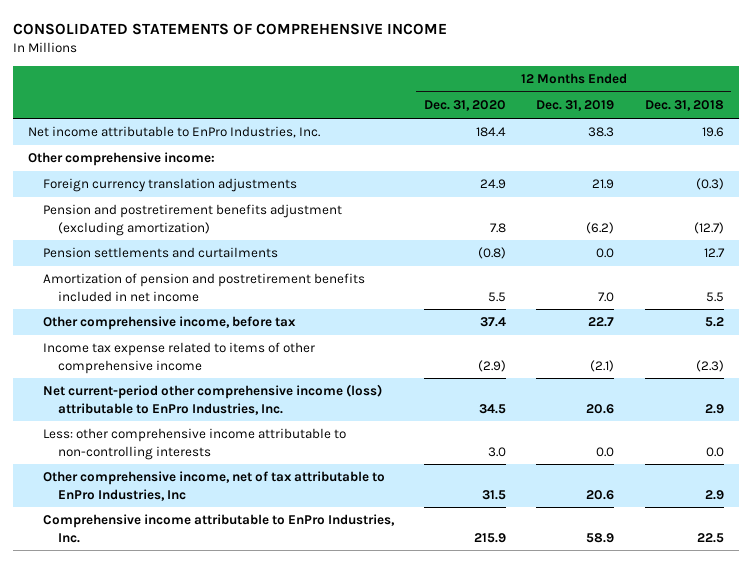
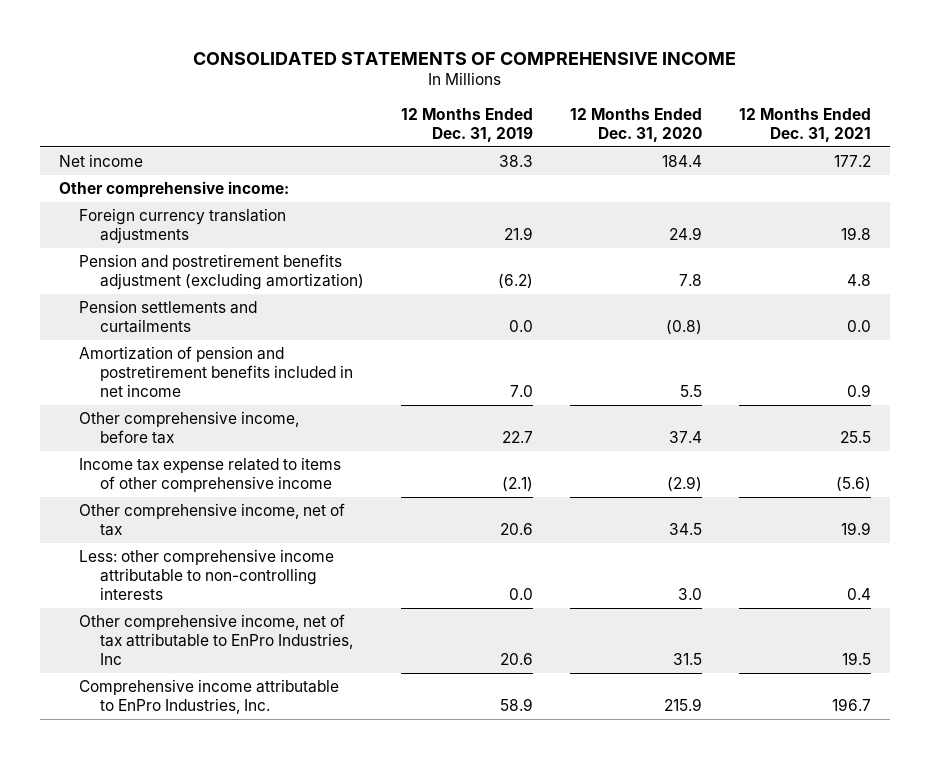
[644,100,724,112] Dec. 31, 2018 -> none
none -> [739,108,872,143] 12 Months Ended Dec. 31, 2021
[27,126,320,139] Net income attributable to EnPro Industries, Inc. -> [59,154,144,168] Net income
[42,384,382,415] Net current-period other comprehensive income (loss) attributable to EnPro Industries, Inc. -> [79,503,346,537] Other comprehensive income, net of tax

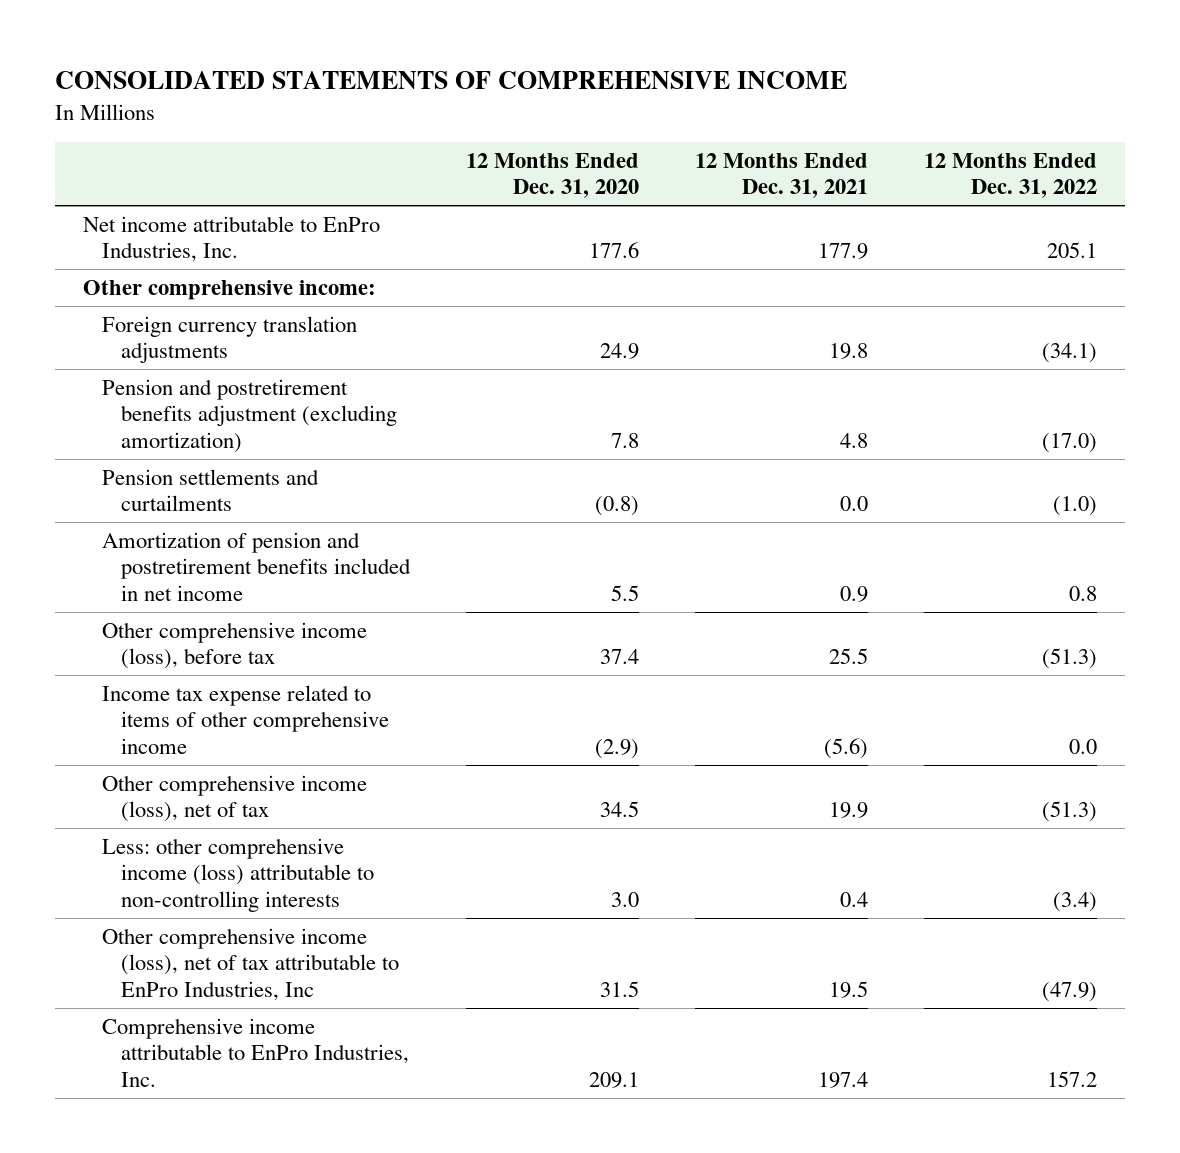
[400,108,533,143] 12 Months Ended Dec. 31, 2019 -> none
none -> [924,152,1098,199] 12 Months Ended Dec. 31, 2022
[59,154,144,168] Net income -> [82,215,380,263] Net income attributable to EnPro Industries, Inc.
[662,155,703,168] 184.4 -> [588,242,639,259] 177.6
[834,155,872,168] 177.2 -> [817,243,868,260] 177.9
[79,411,300,445] Other comprehensive income, before tax -> [101,621,367,670] Other comprehensive income (loss), before tax
[79,503,346,537] Other comprehensive income, net of tax -> [101,774,367,823] Other comprehensive income (loss), net of tax
[79,549,335,600] Less: other comprehensive income attributable to non-controlling interests -> [101,837,374,912] Less: other comprehensive income (loss) attributable to non-controlling interests
[79,614,353,665] Other comprehensive income, net of tax attributable to EnPro Industries, Inc -> [101,927,399,1001] Other comprehensive income (loss), net of tax attributable to EnPro Industries, Inc
[664,698,703,712] 215.9 -> [588,1071,639,1088] 209.1
[832,698,872,712] 196.7 -> [817,1071,868,1088] 197.4

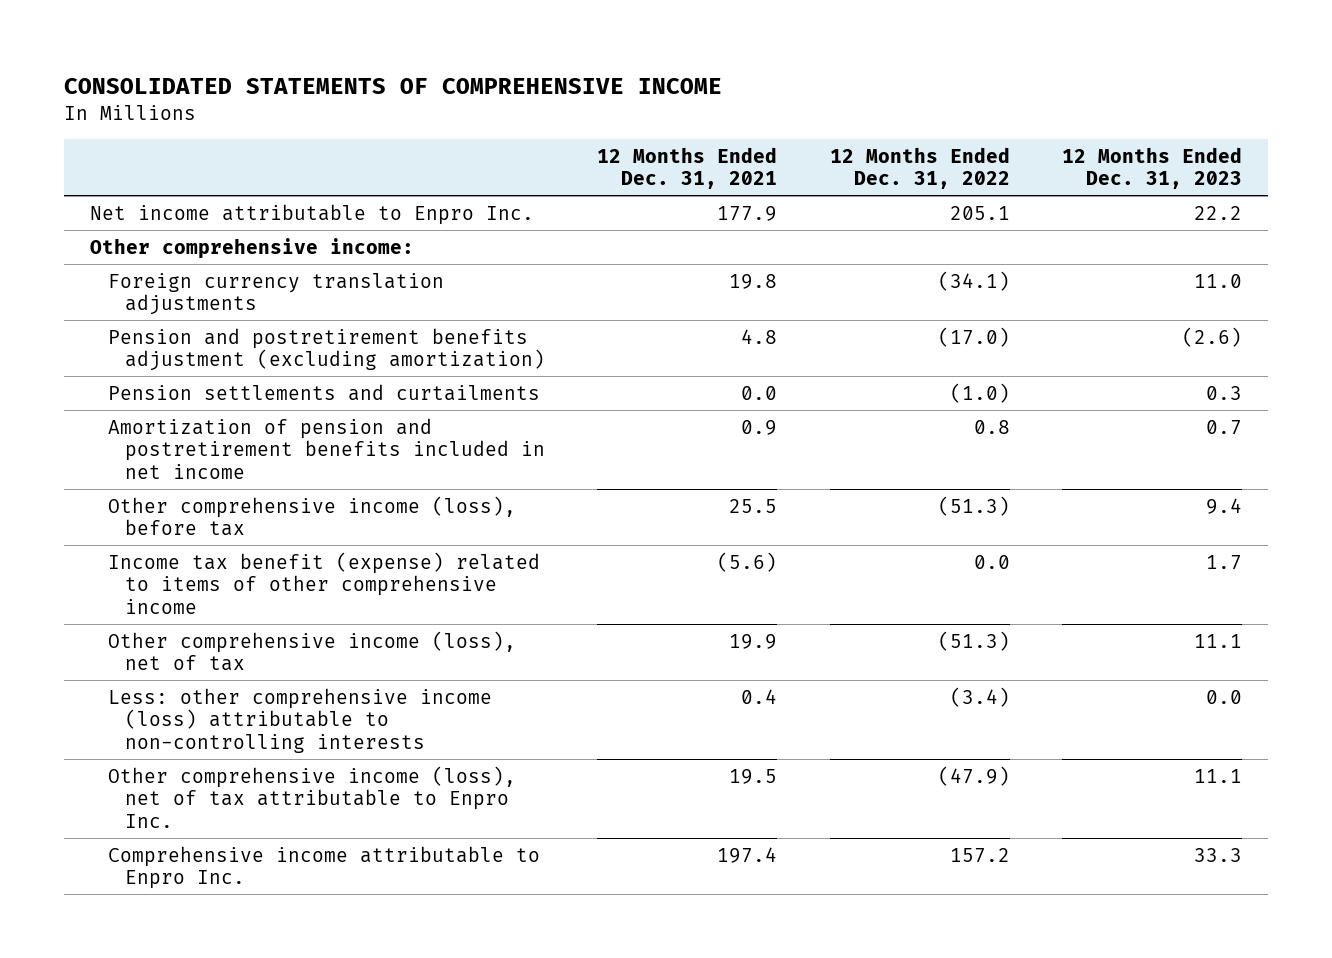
[465,152,639,199] 12 Months Ended Dec. 31, 2020 -> none
none -> [1061,146,1242,189] 12 Months Ended Dec. 31, 2023
[82,215,380,263] Net income attributable to EnPro Industries, Inc. -> [89,203,534,225] Net income attributable to Enpro Inc.
[101,684,389,754] Income tax expense related to items of other comprehensive income -> [107,551,540,614] Income tax benefit (expense) related to items of other comprehensive income
[101,927,399,1001] Other comprehensive income (loss), net of tax attributable to EnPro Industries, Inc -> [107,765,516,828] Other comprehensive income (loss), net of tax attributable to Enpro Inc.
[101,1017,409,1087] Comprehensive income attributable to EnPro Industries, Inc. -> [107,845,540,890] Comprehensive income attributable to Enpro Inc.

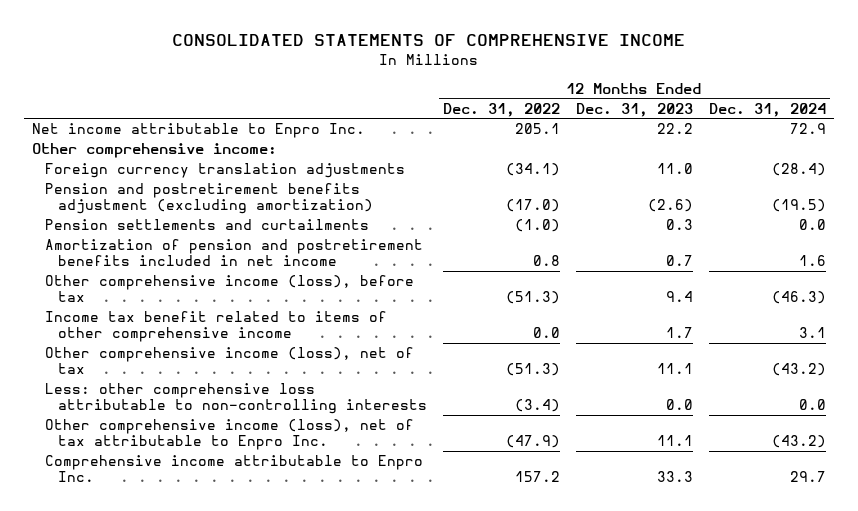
[597,146,778,189] 12 Months Ended Dec. 31, 2021 -> none
none -> [708,102,826,117] Dec. 31, 2024
[107,551,540,614] Income tax benefit (expense) related to items of other comprehensive income -> [44,311,387,343] Income tax benefit related to items of other comprehensive income
[107,687,492,753] Less: other comprehensive income (loss) attributable to non-controlling interests -> [44,383,427,415] Less: other comprehensive loss attributable to non-controlling interests

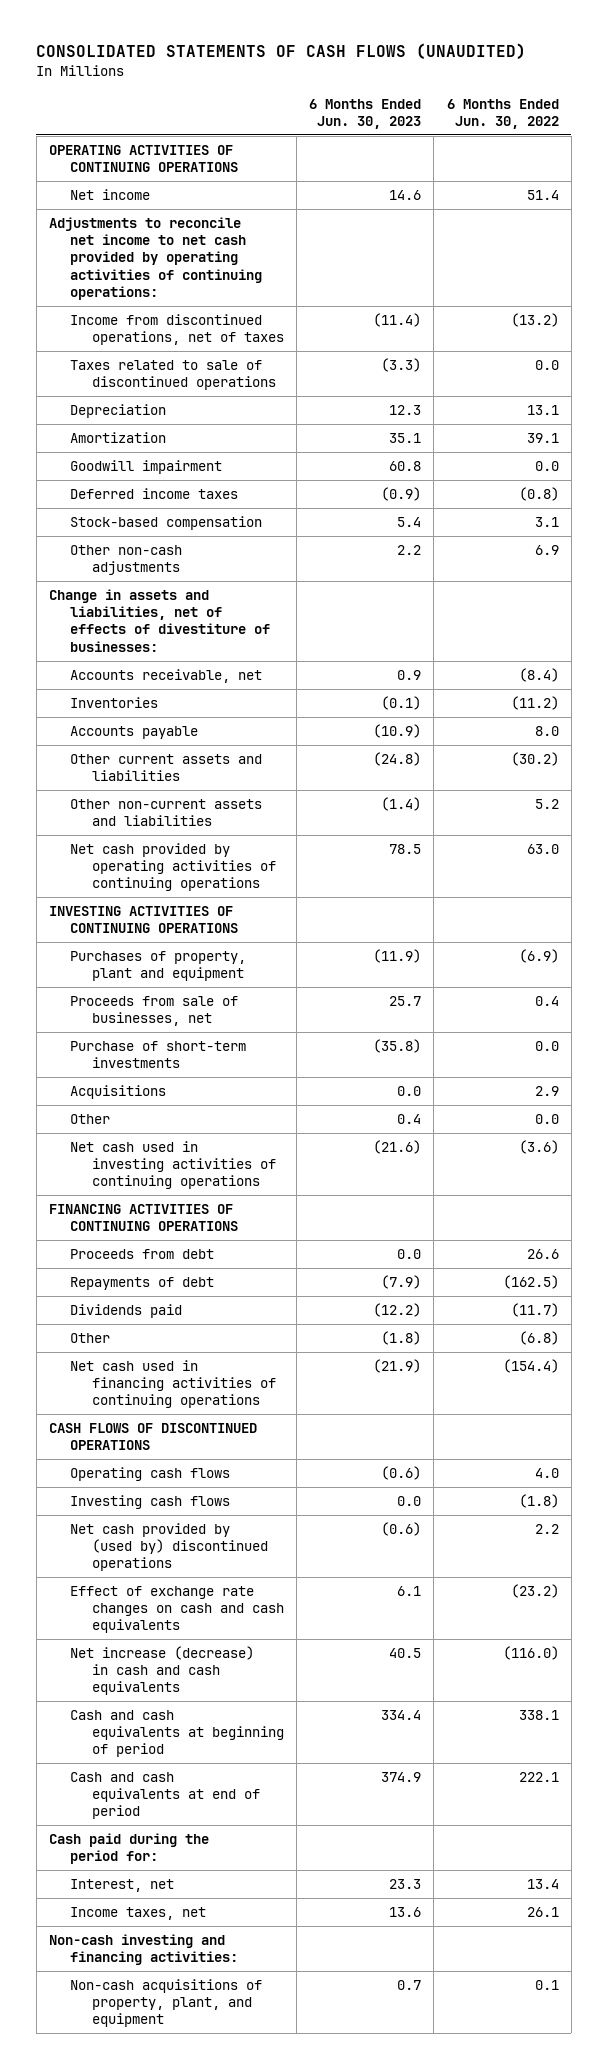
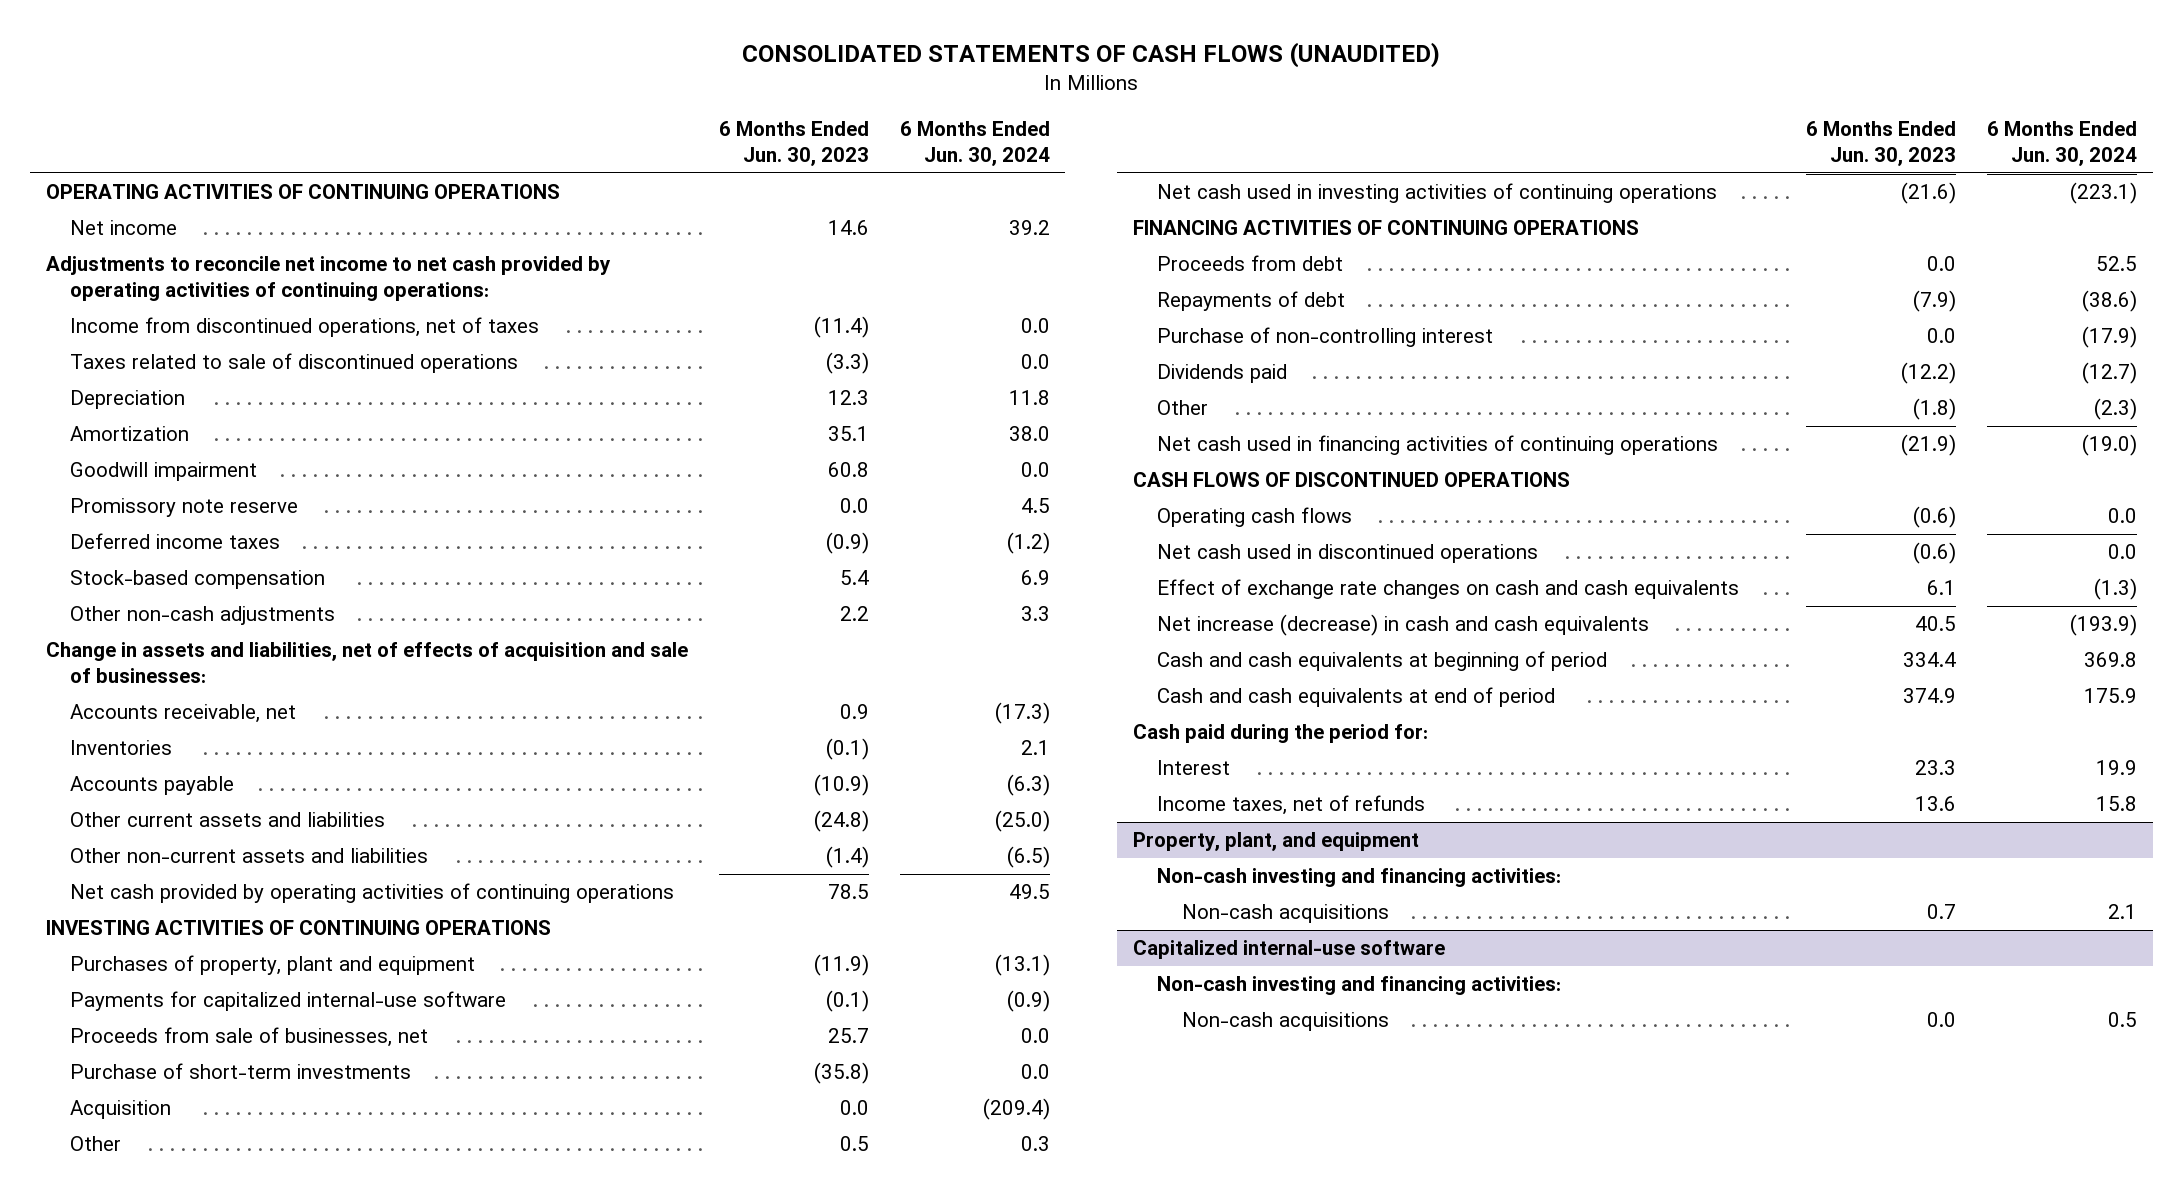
[446,98,559,129] 6 Months Ended Jun. 30, 2022 -> none
none -> [899,120,1050,167] 6 Months Ended Jun. 30, 2024
none -> [69,498,298,518] Promissory note reserve
[48,588,271,652] Change in assets and liabilities, net of effects of divestiture of businesses: -> [45,642,688,684] Change in assets and liabilities, net of effects of acquisition and sale of businesses:
none -> [69,991,506,1012] Payments for capitalized internal-use software
[70,1084,167,1099] Acquisitions -> [69,1100,171,1120] Acquisition
[397,1113,422,1124] 0.4 -> [839,1136,869,1152] 0.5
none -> [1157,327,1494,348] Purchase of non-controlling interest
[70,1494,231,1509] Investing cash flows -> none
[70,1522,269,1572] Net cash provided by (used by) discontinued operations -> [1157,544,1539,564] Net cash used in discontinued operations
[70,1878,175,1892] Interest, net -> [1157,760,1231,776] Interest
[70,1906,207,1920] Income taxes, net -> [1157,795,1426,816] Income taxes, net of refunds
none -> [1132,832,1419,852] Property, plant, and equipment
[70,1978,263,2028] Non-cash acquisitions of property, plant, and equipment -> [1181,904,1389,924] Non-cash acquisitions
none -> [1132,940,1445,960] Capitalized internal-use software
none -> [1157,976,1562,996] Non-cash investing and financing activities:
none -> [1181,1012,1389,1032] Non-cash acquisitions

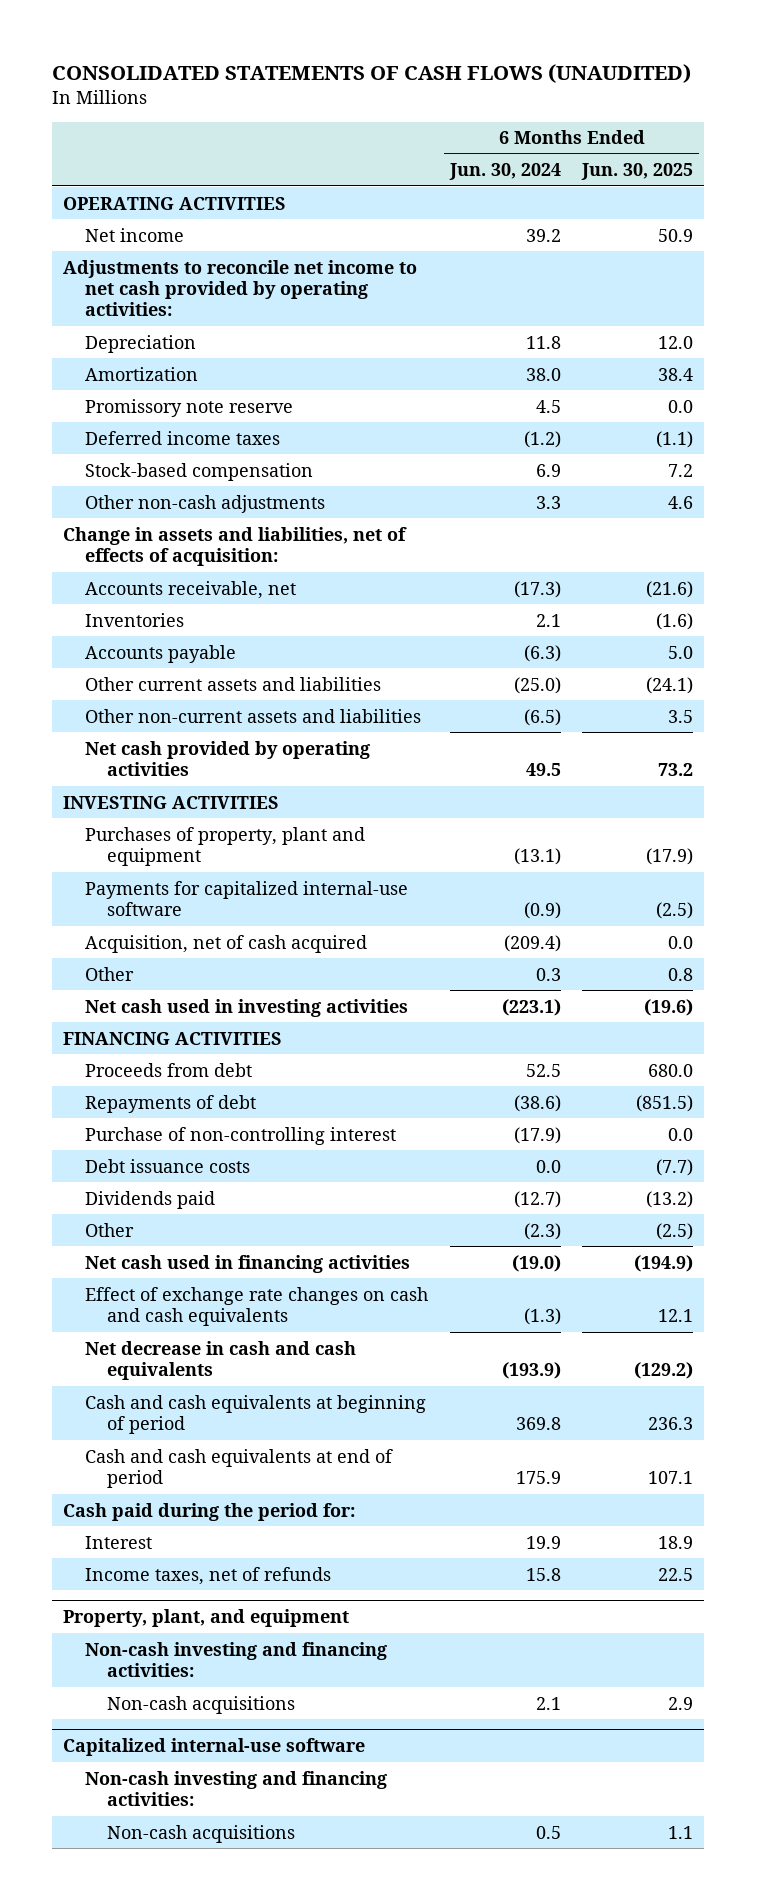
[718,120,869,167] 6 Months Ended Jun. 30, 2023 -> none
none -> [581,163,694,181] Jun. 30, 2025
[45,184,560,200] OPERATING ACTIVITIES OF CONTINUING OPERATIONS -> [63,196,287,210] OPERATING ACTIVITIES
[69,317,539,338] Income from discontinued operations, net of taxes -> none
[69,353,518,374] Taxes related to sale of discontinued operations -> none
[45,256,611,302] Adjustments to reconcile net income to net cash provided by operating activities of continuing operations: -> [63,259,418,317] Adjustments to reconcile net income to net cash provided by operating activities:
[69,462,257,482] Goodwill impairment -> none
[45,642,688,684] Change in assets and liabilities, net of effects of acquisition and sale of businesses: -> [63,526,408,566] Change in assets and liabilities, net of effects of acquisition:
[69,883,674,904] Net cash provided by operating activities of continuing operations -> [84,740,370,776] Net cash provided by operating activities
[45,920,551,936] INVESTING ACTIVITIES OF CONTINUING OPERATIONS -> [63,795,280,809] INVESTING ACTIVITIES
[69,1027,428,1048] Proceeds from sale of businesses, net -> none
[69,1063,411,1080] Purchase of short-term investments -> none
[69,1100,171,1120] Acquisition -> [84,934,367,953] Acquisition, net of cash acquired
[1157,183,1718,204] Net cash used in investing activities of continuing operations -> [84,998,408,1017] Net cash used in investing activities
[1132,220,1639,236] FINANCING ACTIVITIES OF CONTINUING OPERATIONS -> [63,1031,283,1045] FINANCING ACTIVITIES
none -> [84,1158,250,1173] Debt issuance costs
[1132,472,1570,488] CASH FLOWS OF DISCONTINUED OPERATIONS -> none
[1157,507,1353,528] Operating cash flows -> none
[1157,544,1539,564] Net cash used in discontinued operations -> none
[1157,435,1719,456] Net cash used in financing activities of continuing operations -> [84,1254,410,1273] Net cash used in financing activities
[1157,614,1650,637] Net increase (decrease) in cash and cash equivalents -> [84,1340,356,1380] Net decrease in cash and cash equivalents

